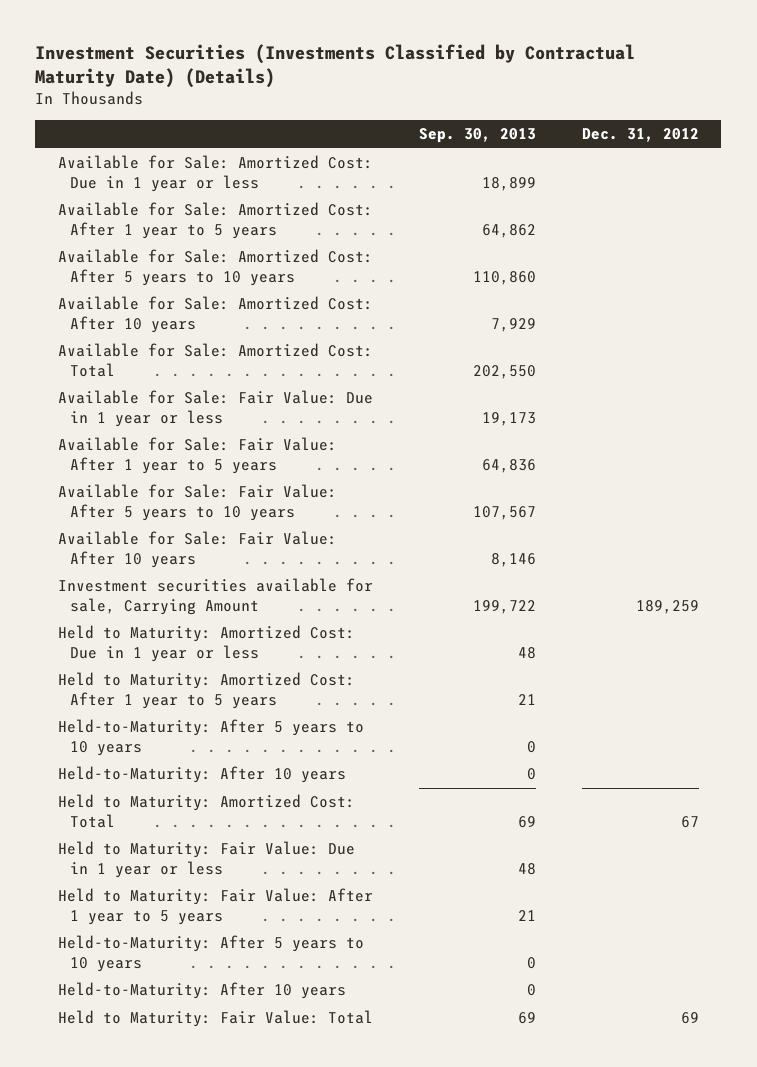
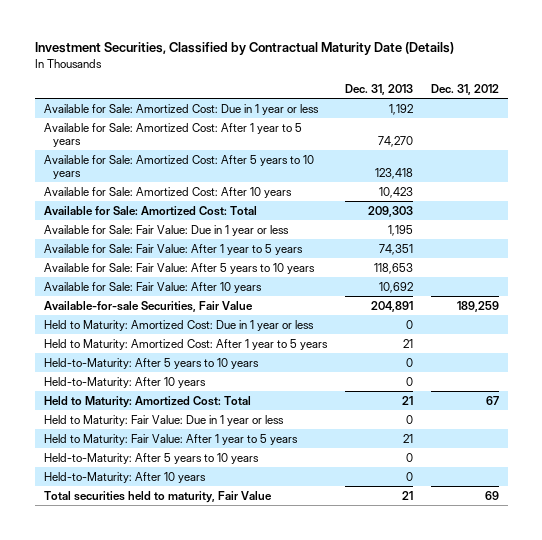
[35,44,636,89] Investment Securities (Investments Classified by Contractual Maturity Date) (Details) -> [34,42,454,56] Investment Securities, Classified by Contractual Maturity Date (Details)
[418,128,536,144] Sep. 30, 2013 -> none
none -> [344,84,413,96] Dec. 31, 2013
[58,578,374,615] Investment securities available for sale, Carrying Amount -> [43,300,253,312] Available-for-sale Securities, Fair Value
[58,1010,374,1028] Held to Maturity: Fair Value: Total -> [43,490,272,503] Total securities held to maturity, Fair Value

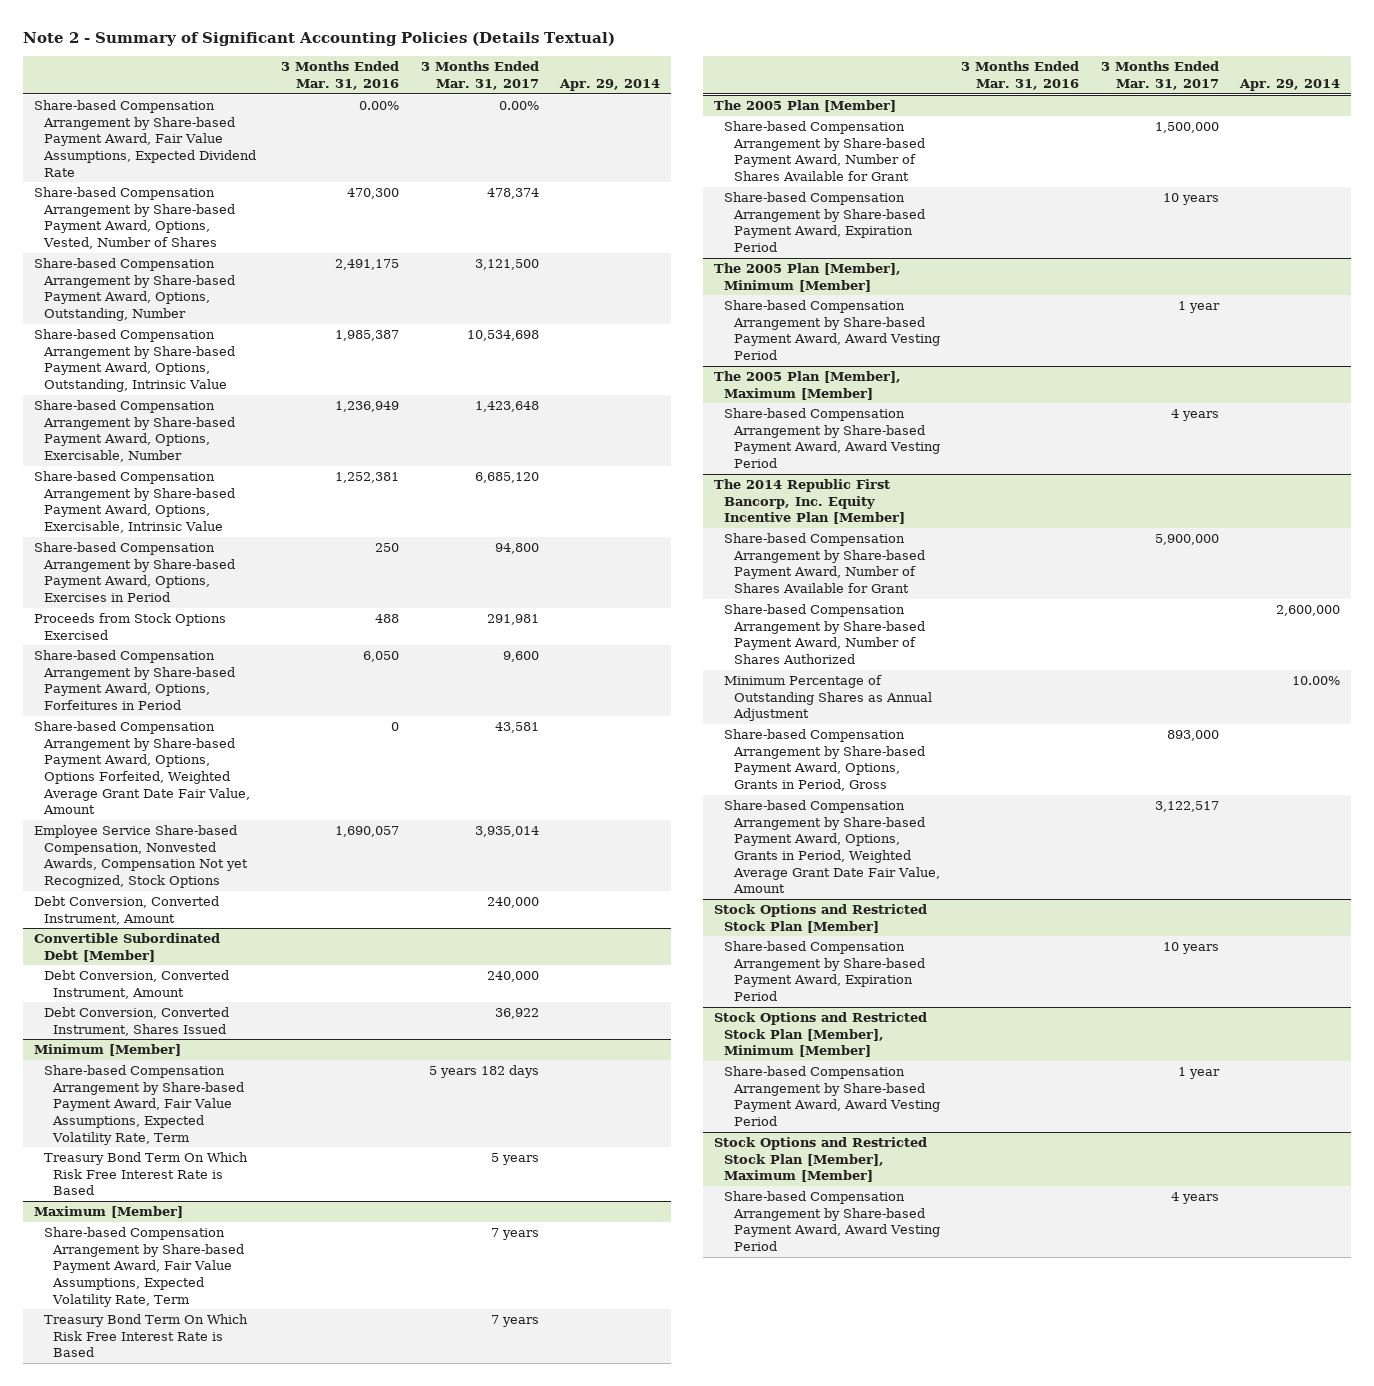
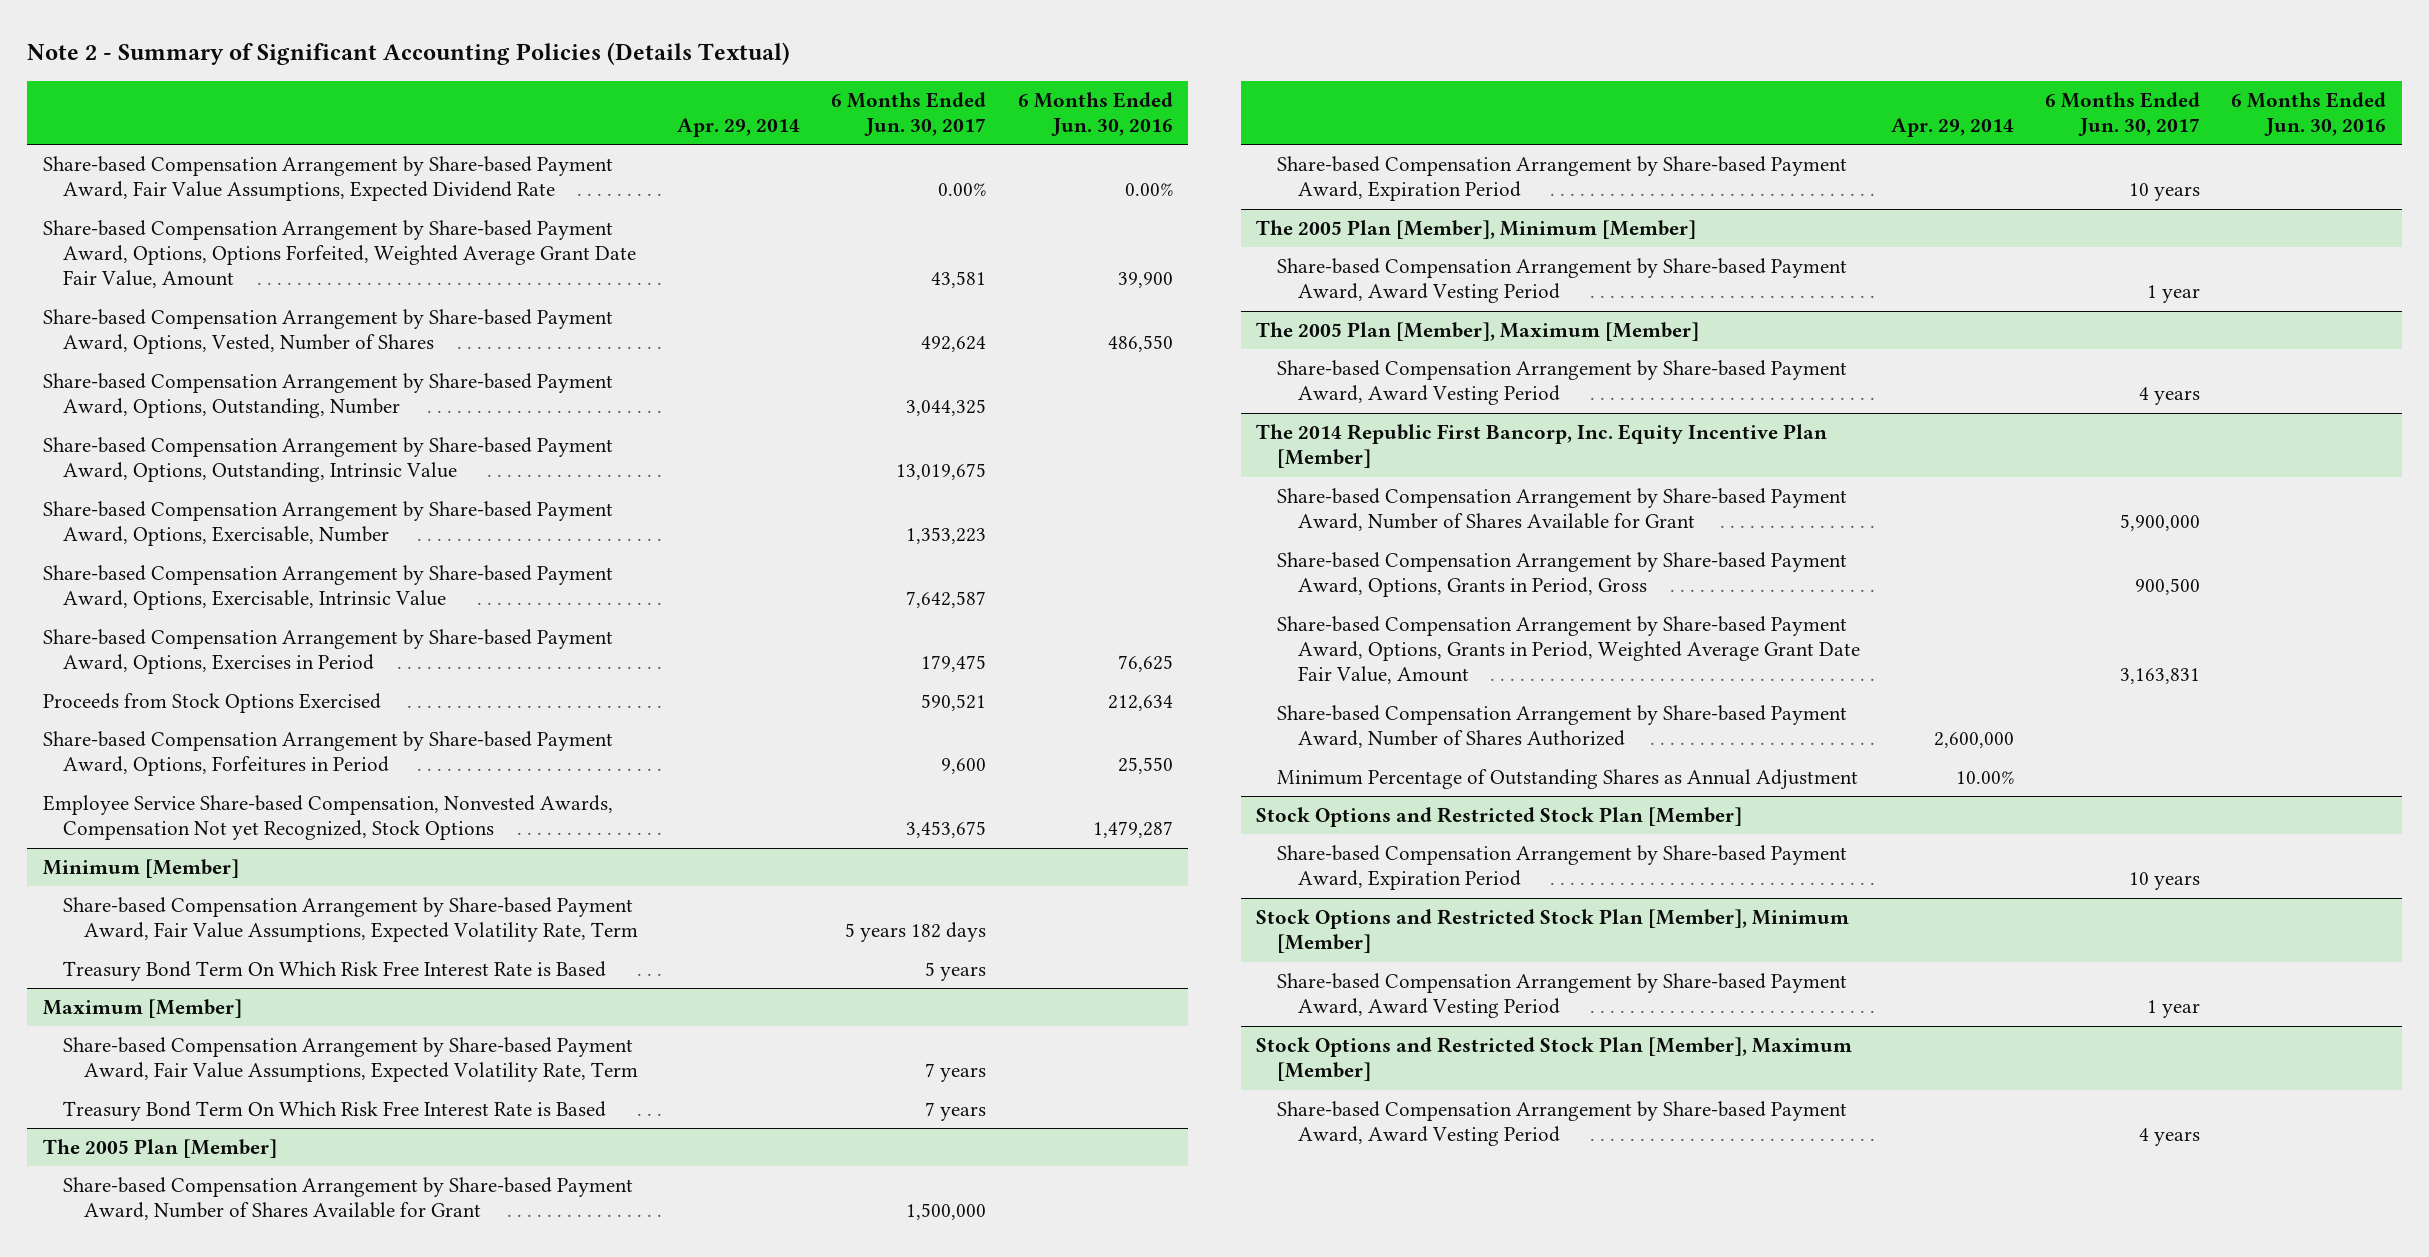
[281,61,400,90] 3 Months Ended Mar. 31, 2016 -> none
[420,61,539,90] 3 Months Ended Mar. 31, 2017 -> none
none -> [831,91,987,136] 6 Months Ended Jun. 30, 2017
none -> [1017,91,1173,136] 6 Months Ended Jun. 30, 2016
[33,721,250,815] Share-based Compensation Arrangement by Share-based Payment Award, Options, Options Forfeited, Weighted Average Grant Date Fair Value, Amount -> [42,219,637,289] Share-based Compensation Arrangement by Share-based Payment Award, Options, Options Forfeited, Weighted Average Grant Date Fair Value, Amount
[33,896,219,925] Debt Conversion, Converted Instrument, Amount -> none
[33,933,220,962] Convertible Subordinated Debt [Member] -> none
[43,970,229,999] Debt Conversion, Converted Instrument, Amount -> none
[43,1007,229,1036] Debt Conversion, Converted Instrument, Shares Issued -> none
[723,604,925,664] Share-based Compensation Arrangement by Share-based Payment Award, Number of Shares Authorized -> [1276,704,1847,749] Share-based Compensation Arrangement by Share-based Payment Award, Number of Shares Authorized
[723,675,932,722] Minimum Percentage of Outstanding Shares as Annual Adjustment -> [1276,768,1858,789] Minimum Percentage of Outstanding Shares as Annual Adjustment

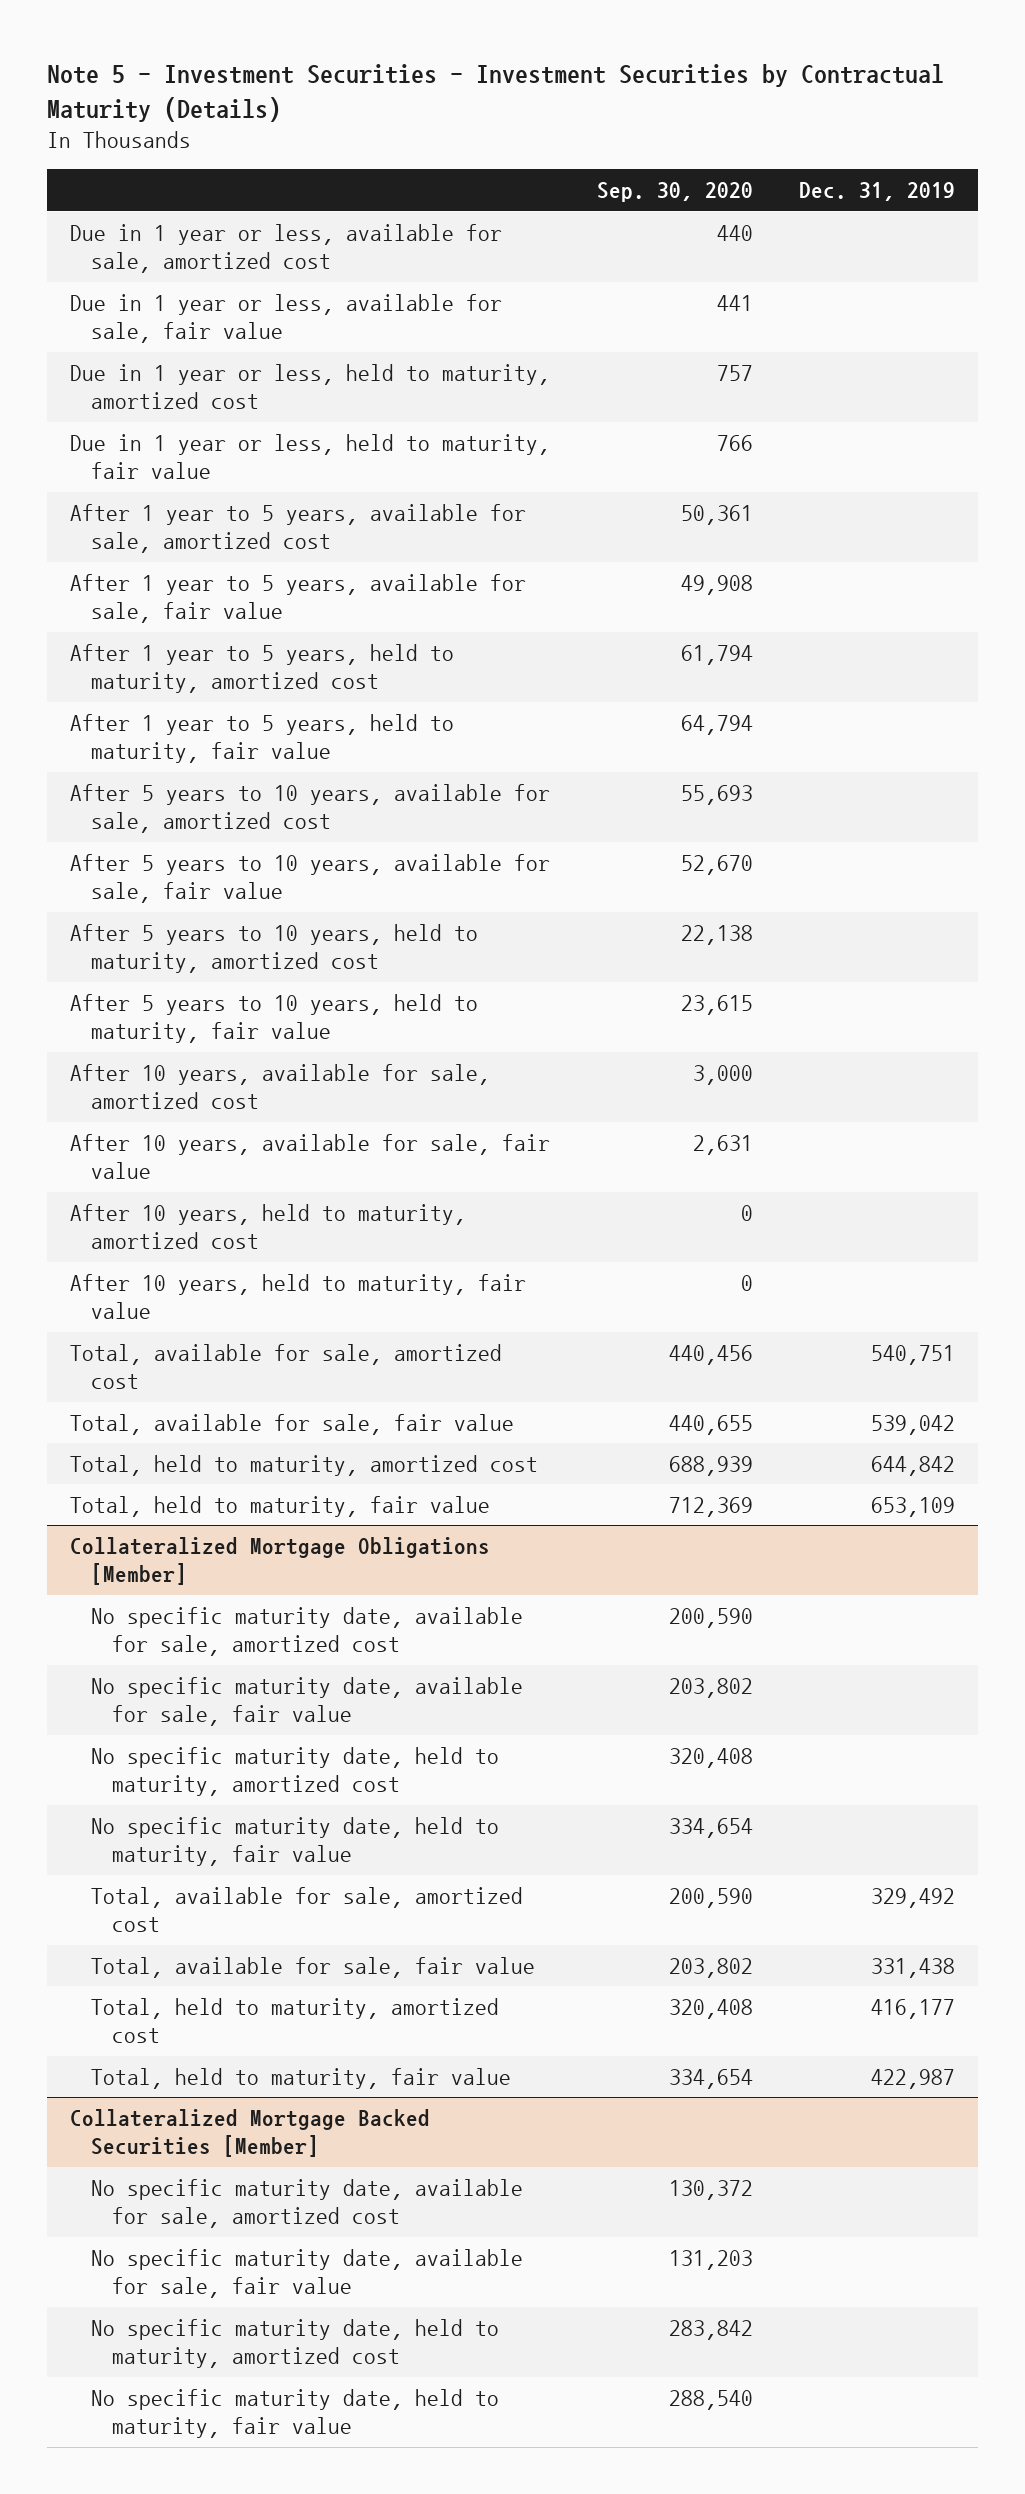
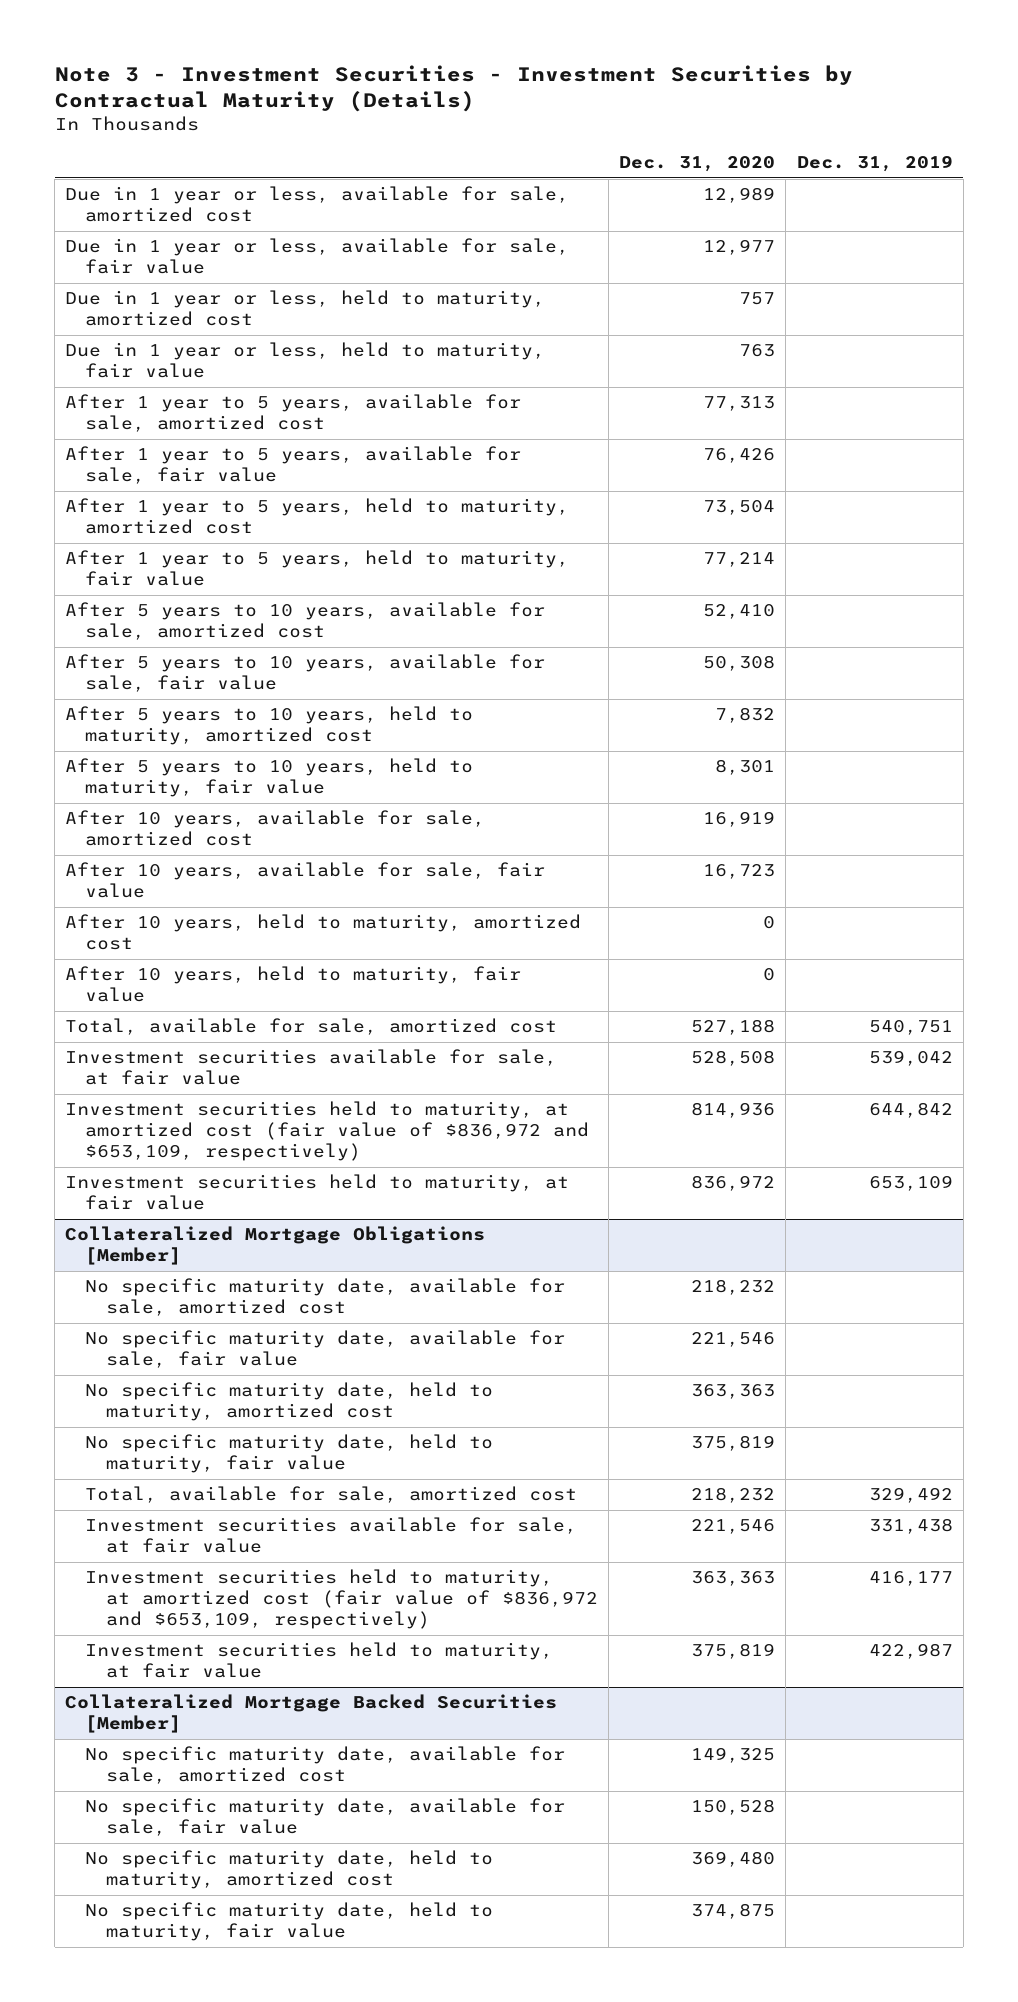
[47,64,945,122] Note 5 - Investment Securities - Investment Securities by Contractual Maturity (Details) -> [54,64,853,113] Note 3 - Investment Securities - Investment Securities by Contractual Maturity (Details)
[596,182,753,203] Sep. 30, 2020 -> none
none -> [619,156,776,173] Dec. 31, 2020
[70,1413,515,1435] Total, available for sale, fair value -> [65,1049,558,1086] Investment securities available for sale, at fair value
[70,1454,539,1476] Total, held to maturity, amortized cost -> [65,1101,590,1162] Investment securities held to maturity, at amortized cost (fair value of $836,972 and $653,109, respectively)
[70,1495,491,1517] Total, held to maturity, fair value -> [65,1174,570,1211] Investment securities held to maturity, at fair value
[91,1956,536,1978] Total, available for sale, fair value -> [85,1517,578,1554] Investment securities available for sale, at fair value
[91,1997,500,2044] Total, held to maturity, amortized cost -> [85,1569,598,1630] Investment securities held to maturity, at amortized cost (fair value of $836,972 and $653,109, respectively)
[91,2067,512,2089] Total, held to maturity, fair value -> [85,1642,554,1679] Investment securities held to maturity, at fair value

